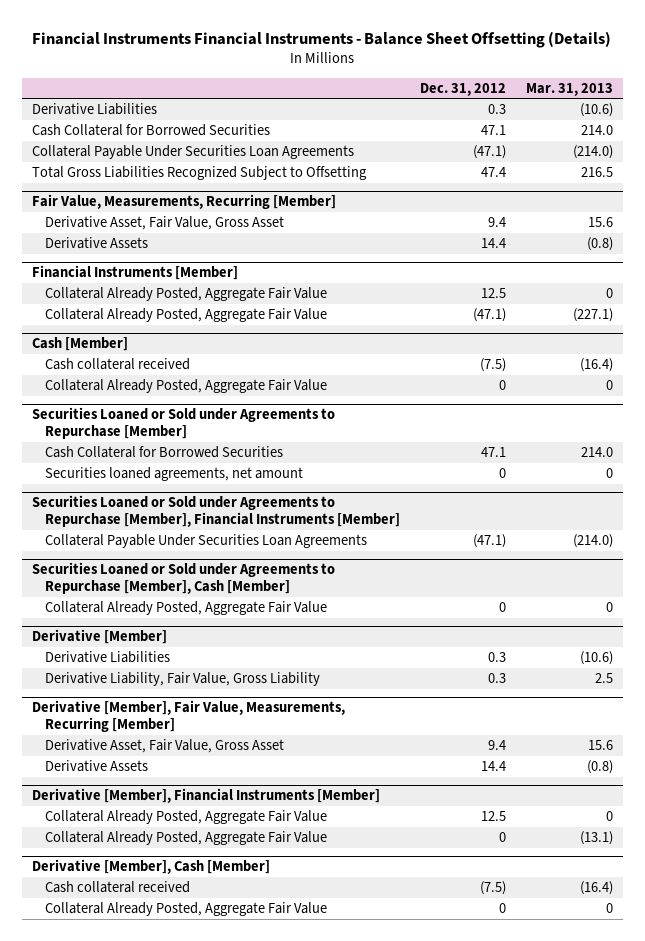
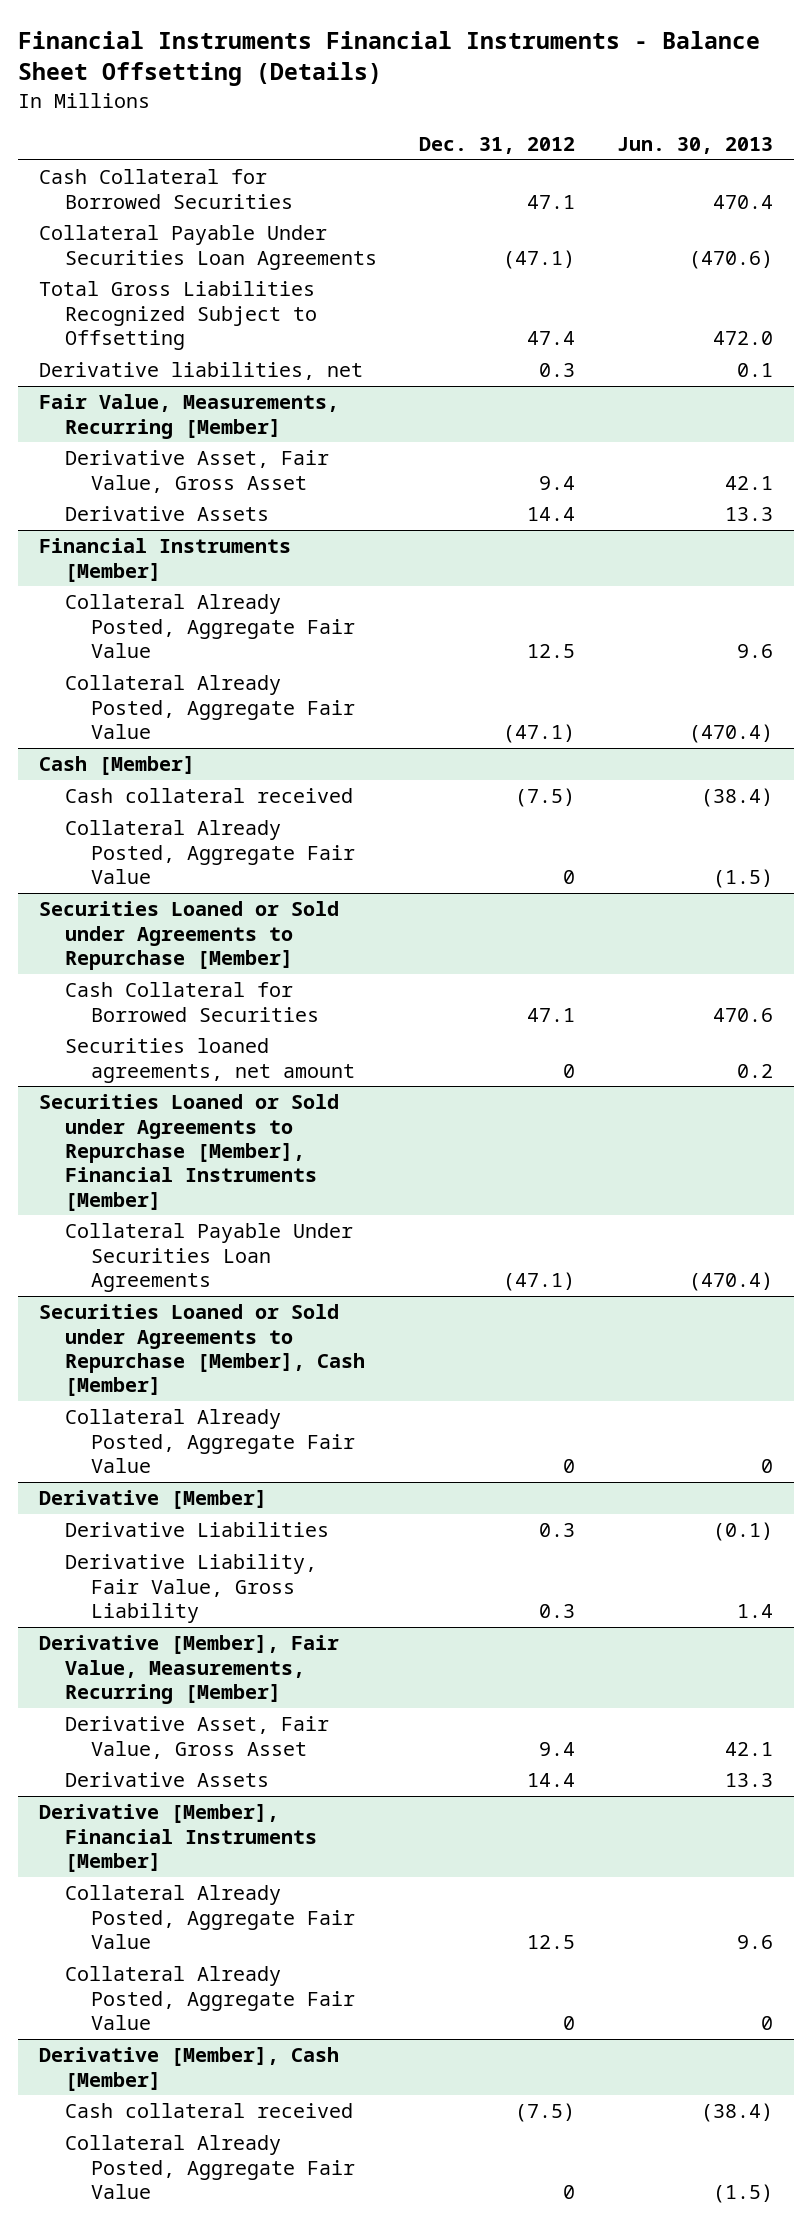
[525,82,613,96] Mar. 31, 2013 -> none
none -> [616,136,773,154] Jun. 30, 2013
[31,103,157,116] Derivative Liabilities -> none
none -> [38,362,363,381] Derivative liabilities, net

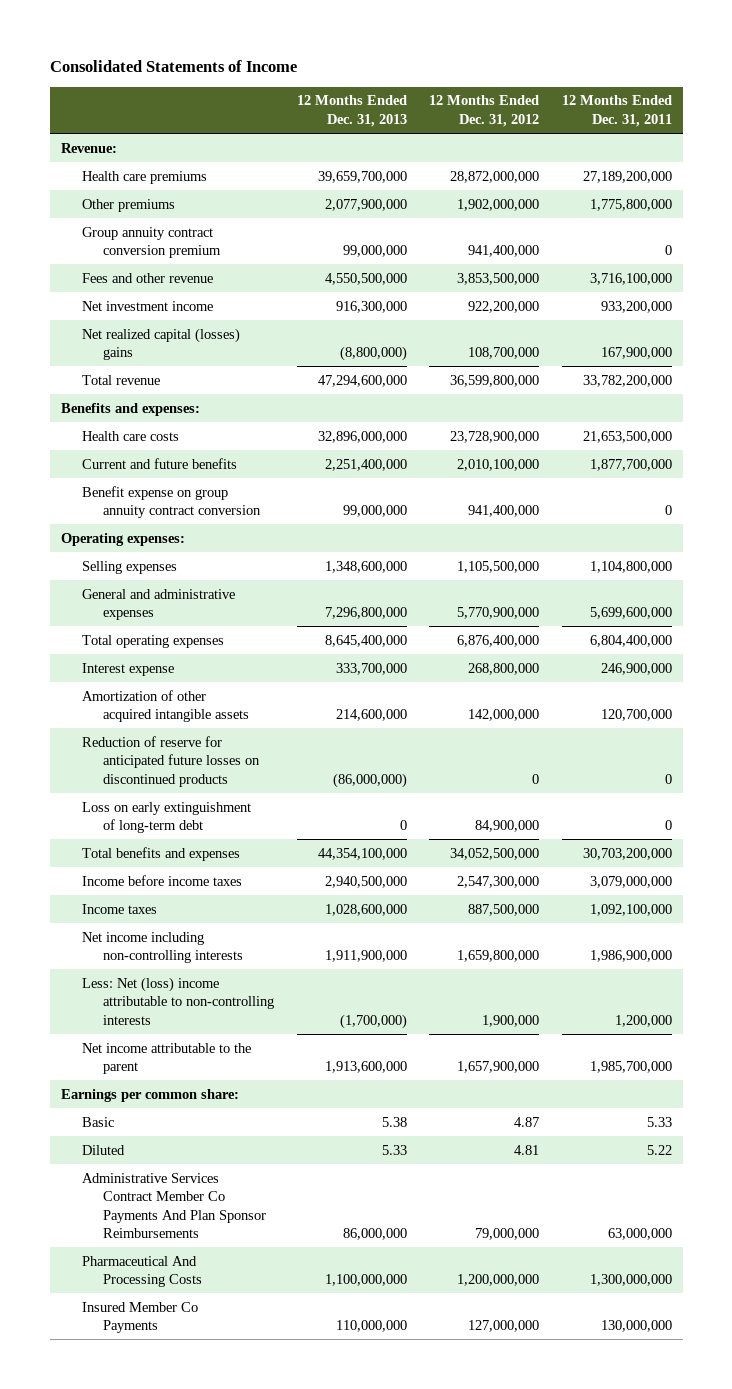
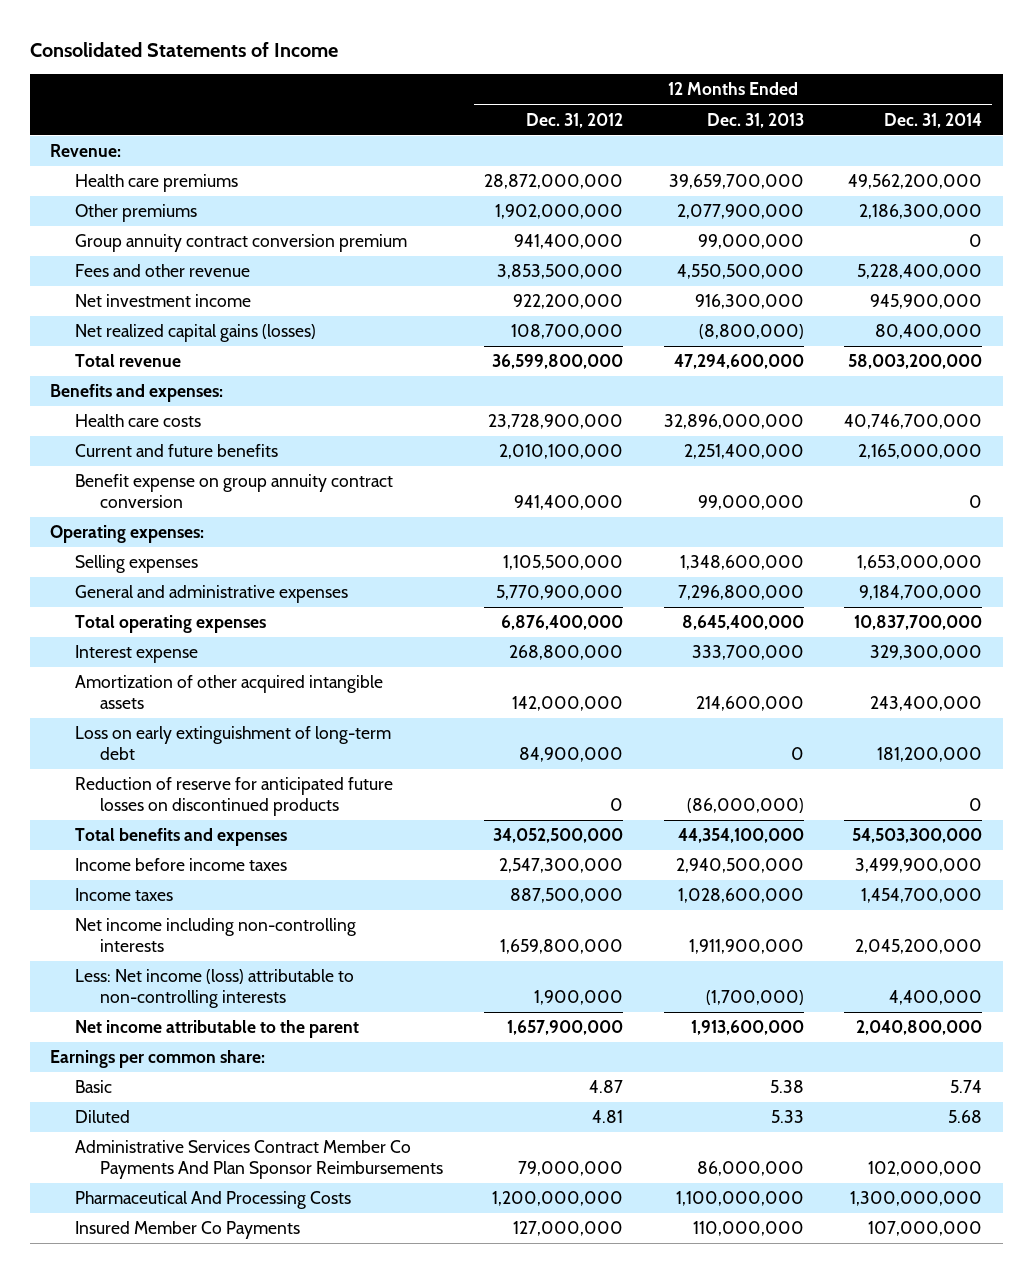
[561,95,672,127] 12 Months Ended Dec. 31, 2011 -> none
none -> [884,112,983,128] Dec. 31, 2014
[81,327,240,361] Net realized capital (losses) gains -> [75,324,317,343] Net realized capital gains (losses)
[81,735,261,787] Reduction of reserve for anticipated future losses on discontinued products -> [75,777,394,816] Reduction of reserve for anticipated future losses on discontinued products
[81,976,275,1025] Less: Net (loss) income attributable to non-controlling interests -> [75,969,355,1008] Less: Net income (loss) attributable to non-controlling interests

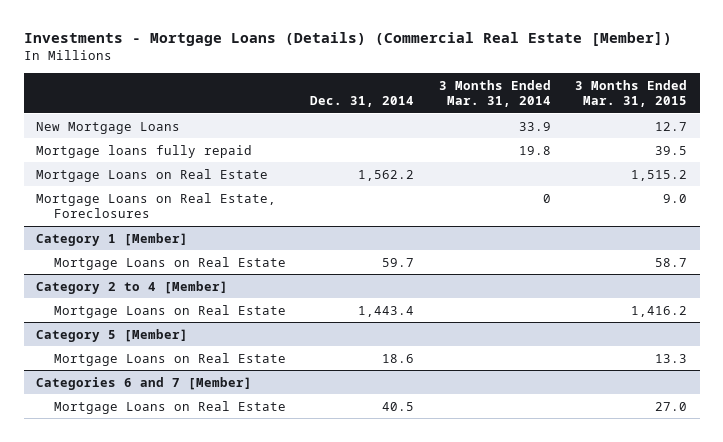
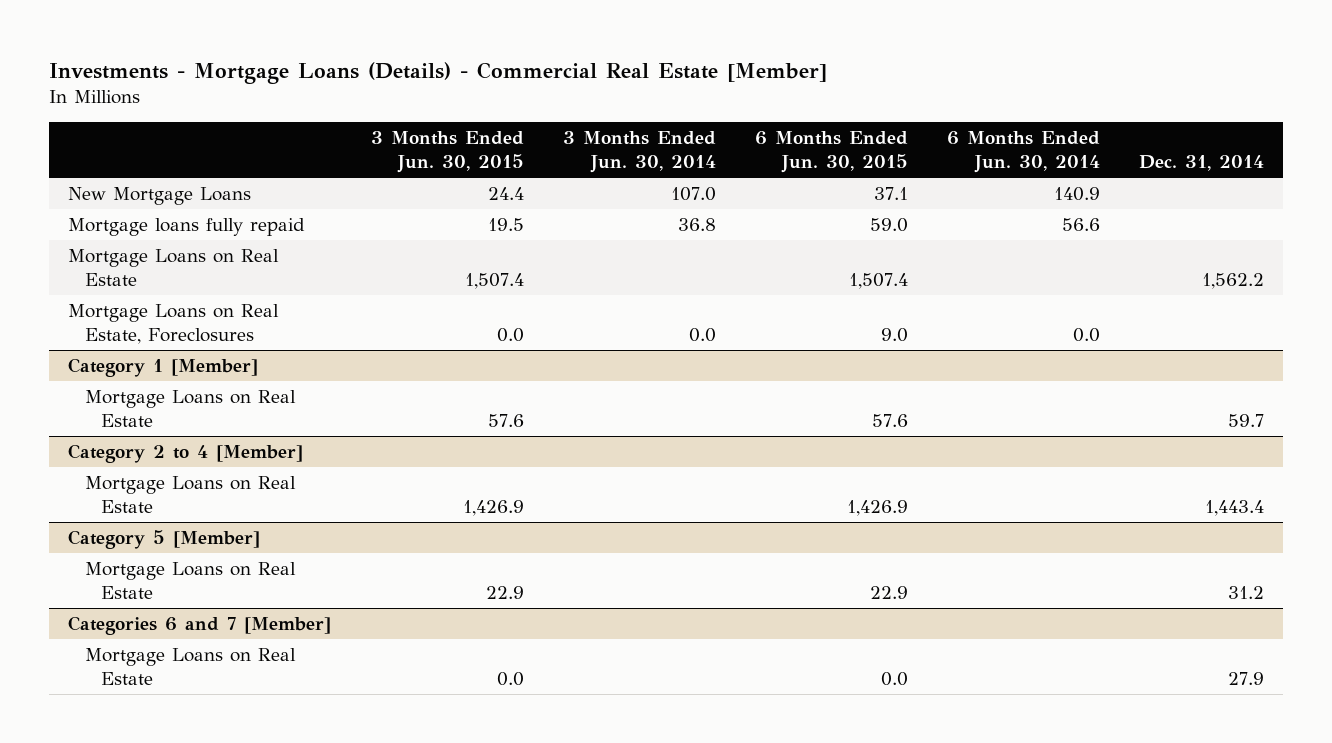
[23,32,672,47] Investments - Mortgage Loans (Details) (Commercial Real Estate [Member]) -> [48,62,827,85] Investments - Mortgage Loans (Details) - Commercial Real Estate [Member]
[438,79,551,108] 3 Months Ended Mar. 31, 2014 -> none
[575,79,688,108] 3 Months Ended Mar. 31, 2015 -> none
none -> [370,131,524,174] 3 Months Ended Jun. 30, 2015
none -> [562,131,716,174] 3 Months Ended Jun. 30, 2014
none -> [754,131,908,174] 6 Months Ended Jun. 30, 2015
none -> [946,131,1100,174] 6 Months Ended Jun. 30, 2014
[382,353,415,363] 18.6 -> [1227,586,1264,600] 31.2
[382,401,415,411] 40.5 -> [1227,672,1264,686] 27.9

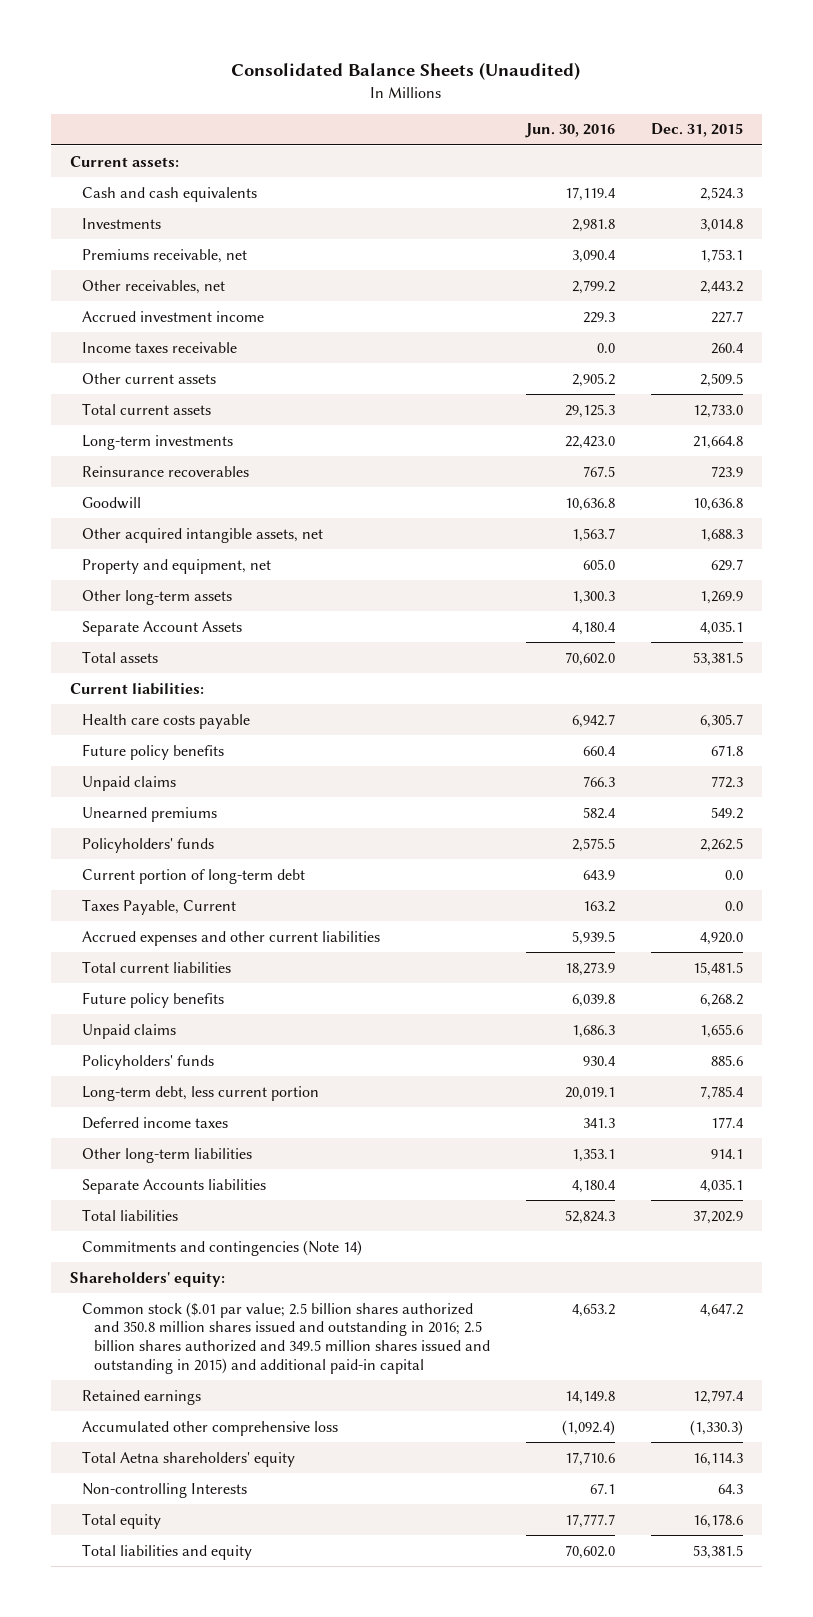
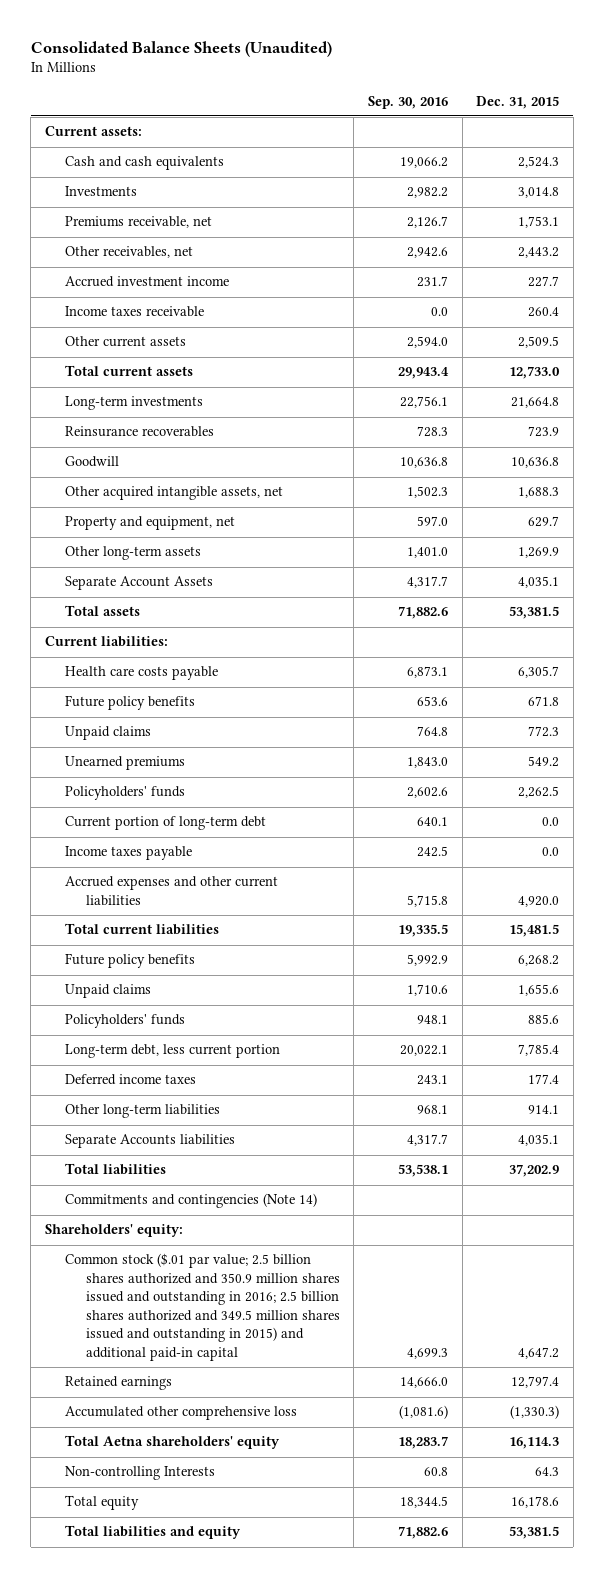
[524,123,615,139] Jun. 30, 2016 -> none
none -> [368,95,449,109] Sep. 30, 2016
[81,898,236,915] Taxes Payable, Current -> [65,846,193,861] Income taxes payable
[81,1301,490,1374] Common stock ($.01 par value; 2.5 billion shares authorized and 350.8 million shares issued and outstanding in 2016; 2.5 billion shares authorized and 349.5 million shares issued and outstanding in 2015) and additional paid-in capital -> [65,1253,340,1361] Common stock ($.01 par value; 2.5 billion shares authorized and 350.9 million shares issued and outstanding in 2016; 2.5 billion shares authorized and 349.5 million shares issued and outstanding in 2015) and additional paid-in capital

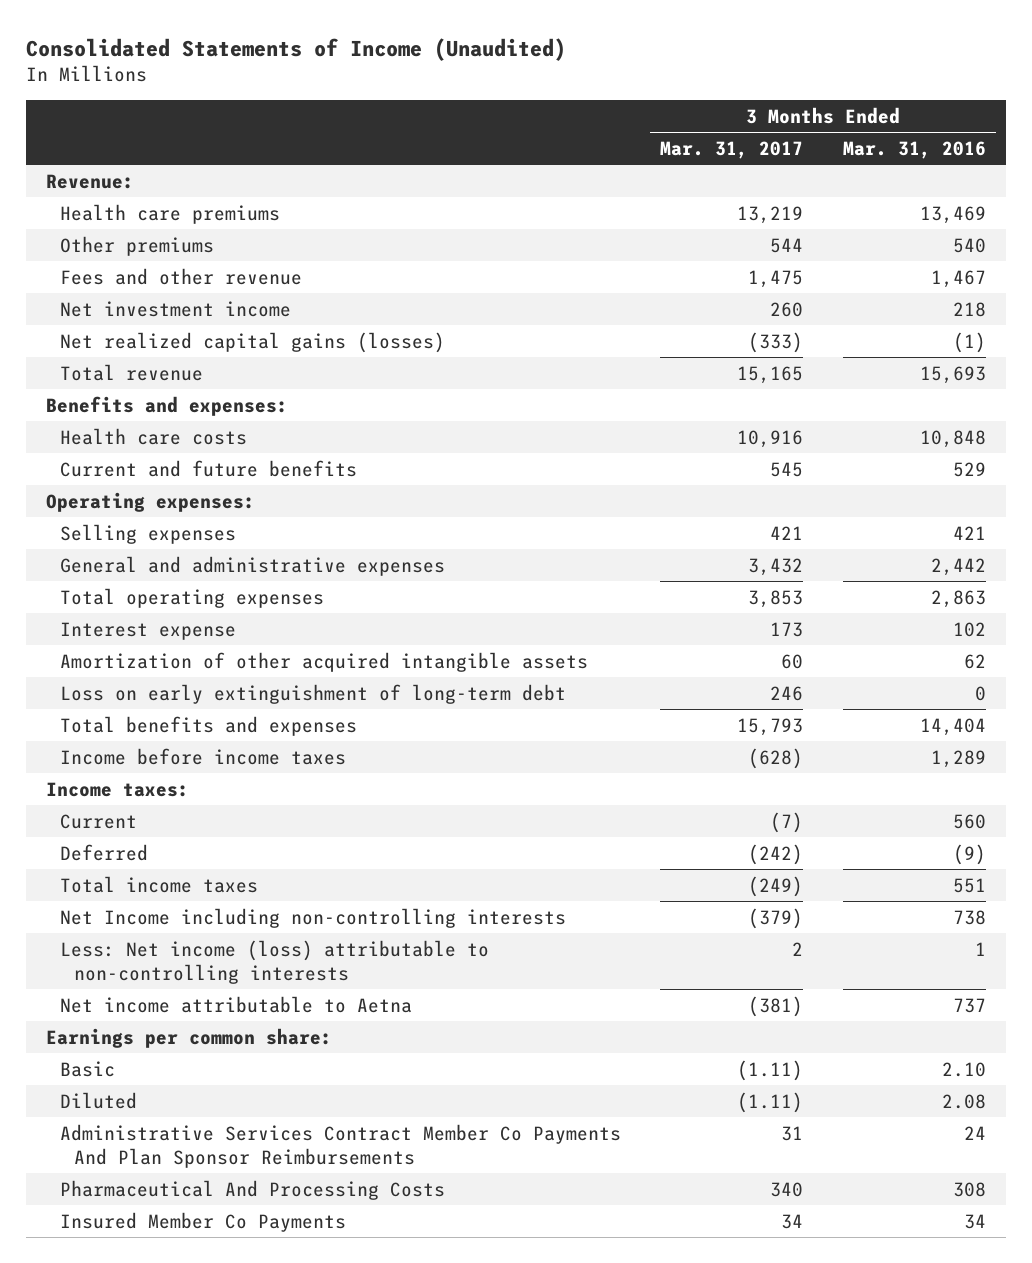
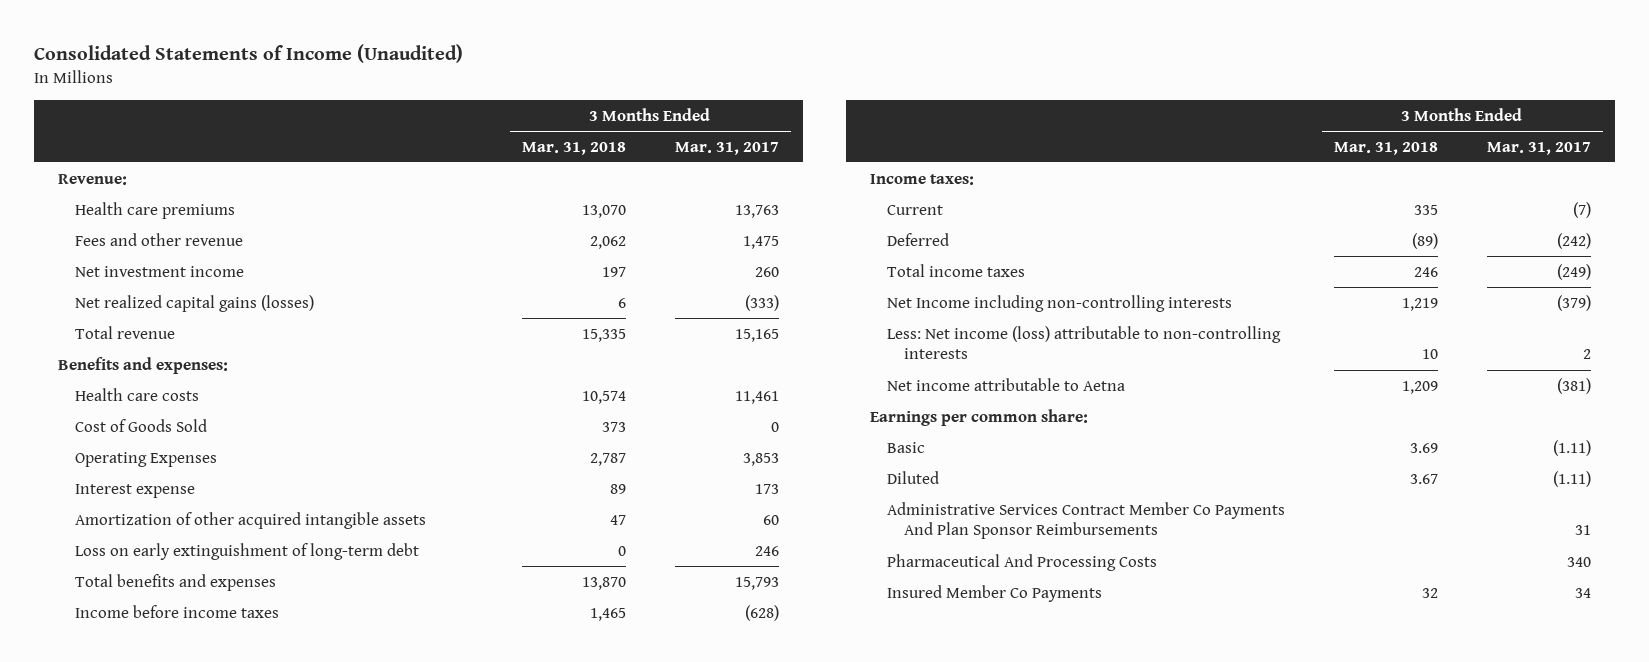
[842,140,986,159] Mar. 31, 2016 -> none
none -> [521,141,626,155] Mar. 31, 2018
[59,235,214,256] Other premiums -> none
[737,205,804,224] 13,219 -> [734,204,779,218] 13,763
[59,459,357,477] Current and future benefits -> none
[46,491,256,512] Operating expenses: -> none
[59,523,236,544] Selling expenses -> none
[59,555,445,576] General and administrative expenses -> none
[737,429,804,448] 10,916 -> [734,390,779,404] 11,461
none -> [75,418,208,432] Cost of Goods Sold
[59,587,324,608] Total operating expenses -> [75,451,218,467] Operating Expenses

